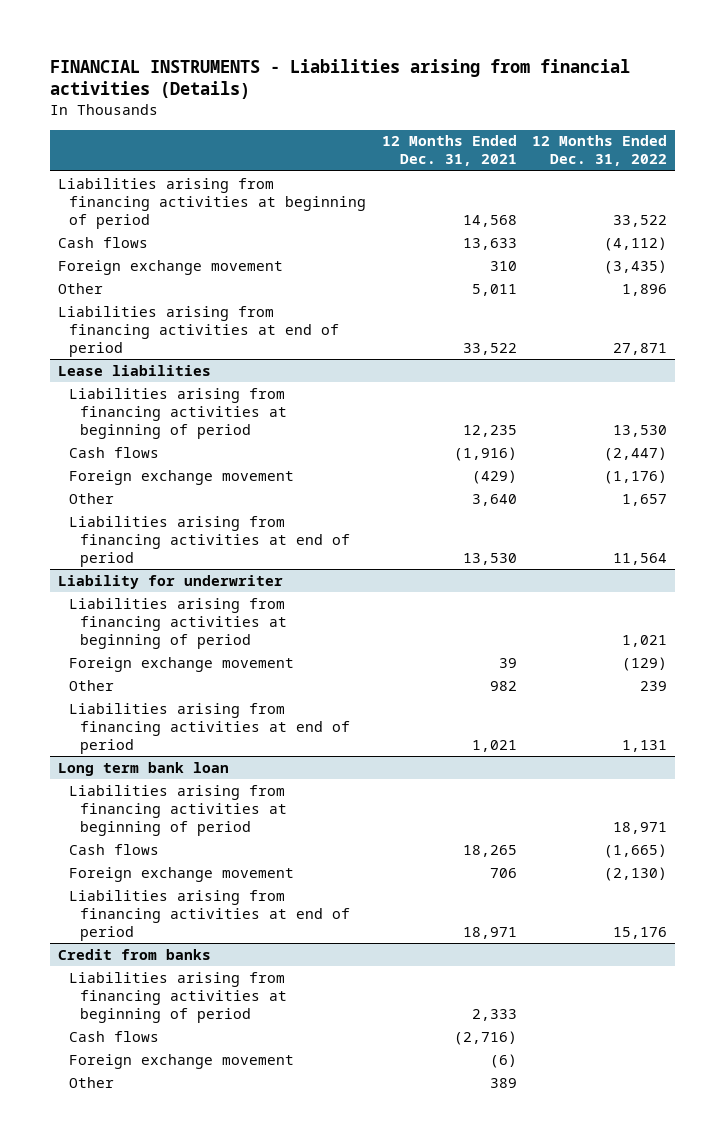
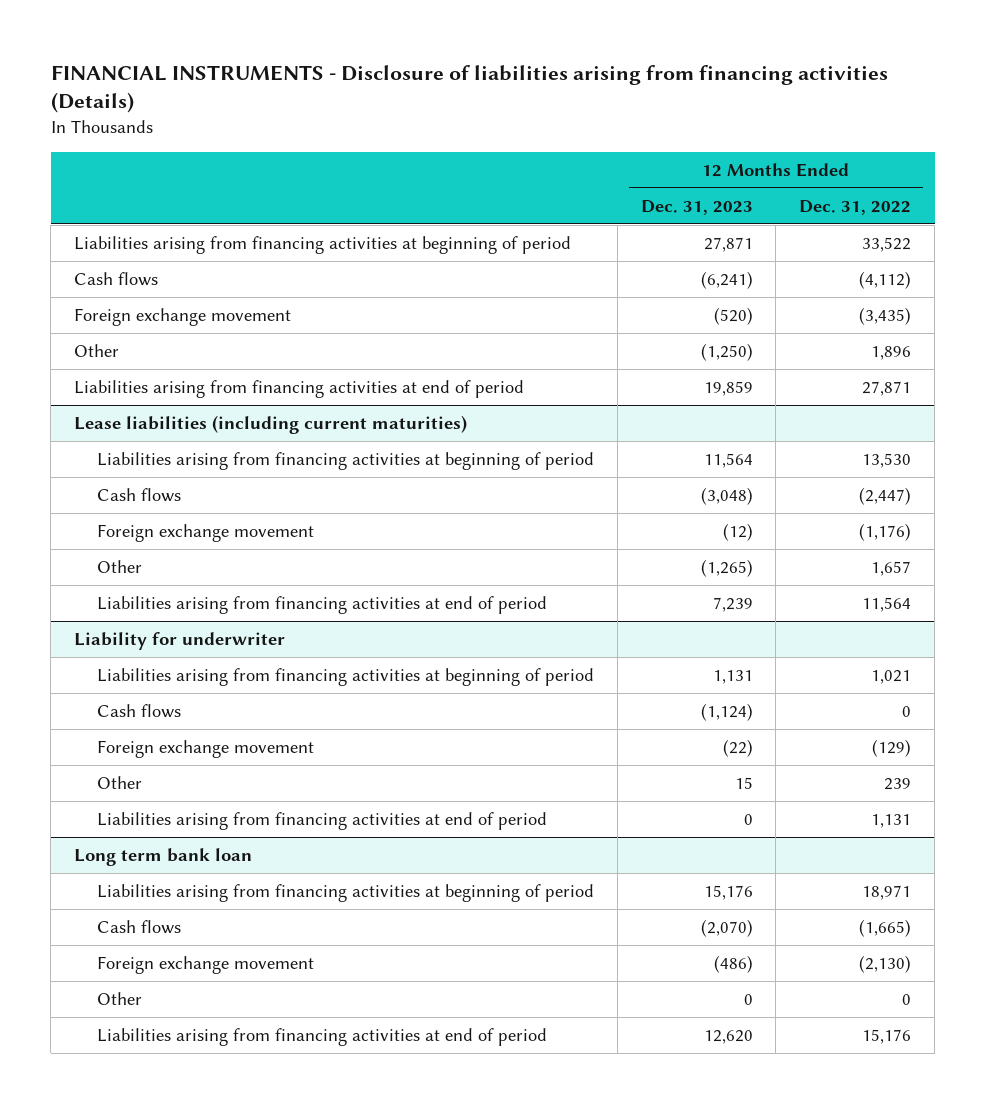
[49,58,630,100] FINANCIAL INSTRUMENTS - Liabilities arising from financial activities (Details) -> [50,64,888,114] FINANCIAL INSTRUMENTS - Disclosure of liabilities arising from financing activities (Details)
[381,135,517,167] 12 Months Ended Dec. 31, 2021 -> none
none -> [640,199,753,215] Dec. 31, 2023
[57,364,211,376] Lease liabilities -> [74,414,468,434] Lease liabilities (including current maturities)
none -> [97,703,182,718] Cash flows
none -> [97,991,143,1005] Other
[57,948,211,960] Credit from banks -> none
[69,971,288,1023] Liabilities arising from financing activities at beginning of period -> none
[69,1030,160,1042] Cash flows -> none
[69,1053,295,1069] Foreign exchange movement -> none
[69,1076,115,1088] Other -> none

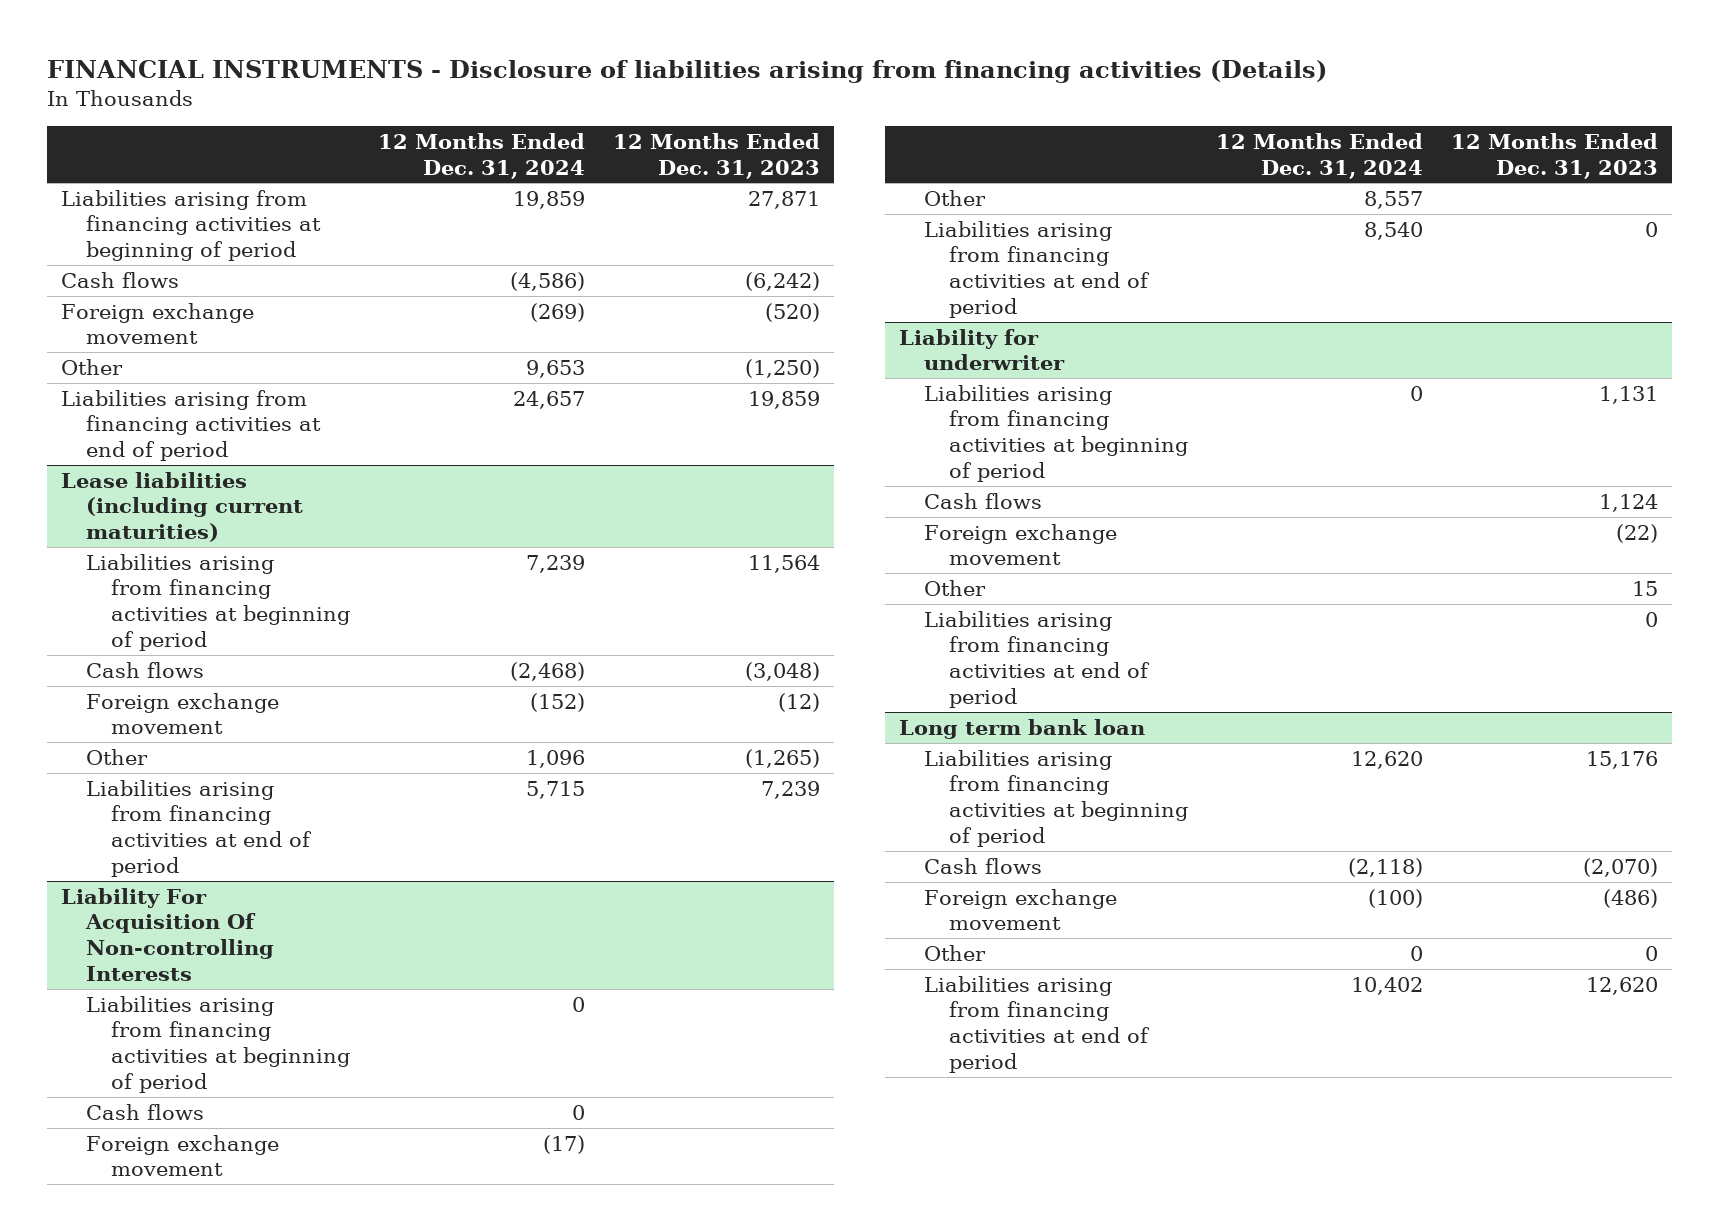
[799,199,912,215] Dec. 31, 2022 -> none
none -> [378,132,586,179] 12 Months Ended Dec. 31, 2024
[700,270,753,289] (6,241) -> [745,271,821,291] (6,242)
none -> [60,887,275,981] Liability For Acquisition Of Non-controlling Interests
none -> [86,995,351,1093] Liabilities arising from financing activities at beginning of period
none -> [86,1103,205,1120] Cash flows
none -> [86,1134,280,1177] Foreign exchange movement
none -> [923,189,986,206] Other
none -> [923,220,1150,318] Liabilities arising from financing activities at end of period
[700,702,753,721] (1,124) -> [1598,493,1658,512] 1,124

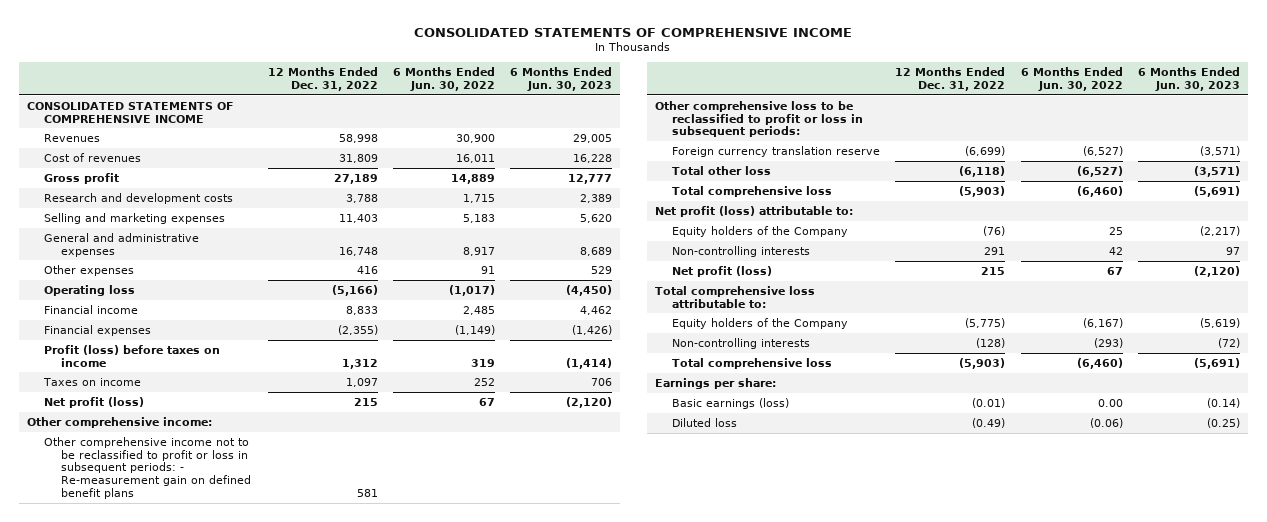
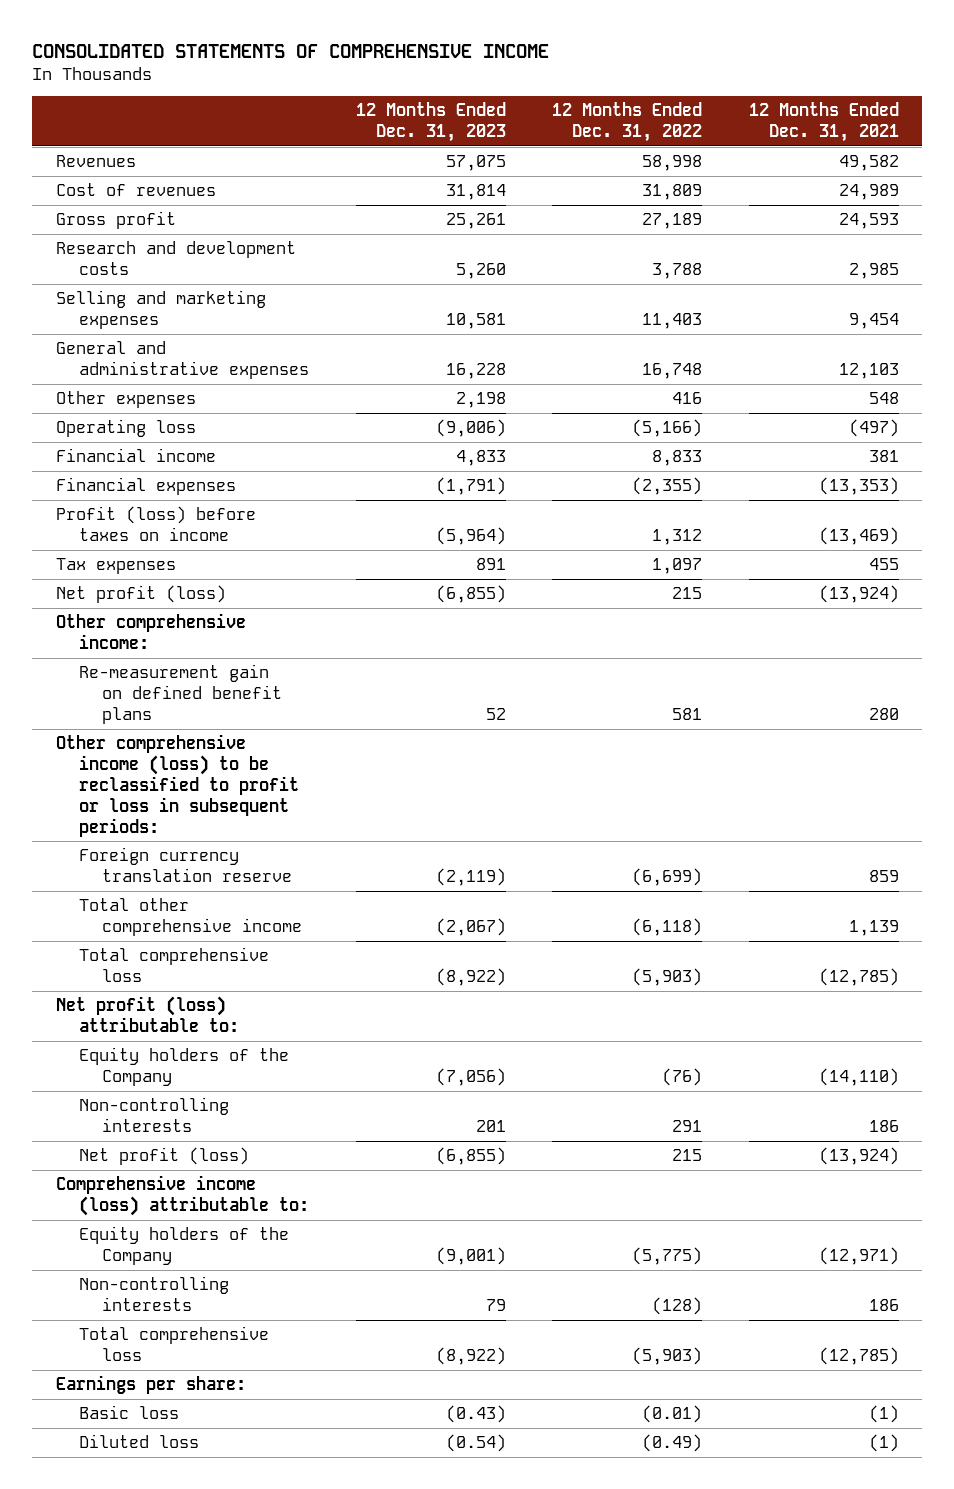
[392,67,495,92] 6 Months Ended Jun. 30, 2022 -> none
[510,67,613,92] 6 Months Ended Jun. 30, 2023 -> none
none -> [355,102,506,143] 12 Months Ended Dec. 31, 2023
none -> [748,102,899,143] 12 Months Ended Dec. 31, 2021
[27,101,235,123] CONSOLIDATED STATEMENTS OF COMPREHENSIVE INCOME -> none
[43,377,142,386] Taxes on income -> [55,558,176,575] Tax expenses
[44,436,252,499] Other comprehensive income not to be reclassified to profit or loss in subsequent periods: - Re-measurement gain on defined benefit plans -> [78,664,283,724] Re-measurement gain on defined benefit plans
[654,100,864,138] Other comprehensive loss to be reclassified to profit or loss in subsequent periods: -> [55,734,299,837] Other comprehensive income (loss) to be reclassified to profit or loss in subsequent periods:
[672,165,772,175] Total other loss -> [78,898,303,937] Total other comprehensive income
[654,285,815,308] Total comprehensive loss attributable to: -> [55,1175,309,1217] Comprehensive income (loss) attributable to:
[672,397,790,409] Basic earnings (loss) -> [78,1405,179,1420] Basic loss

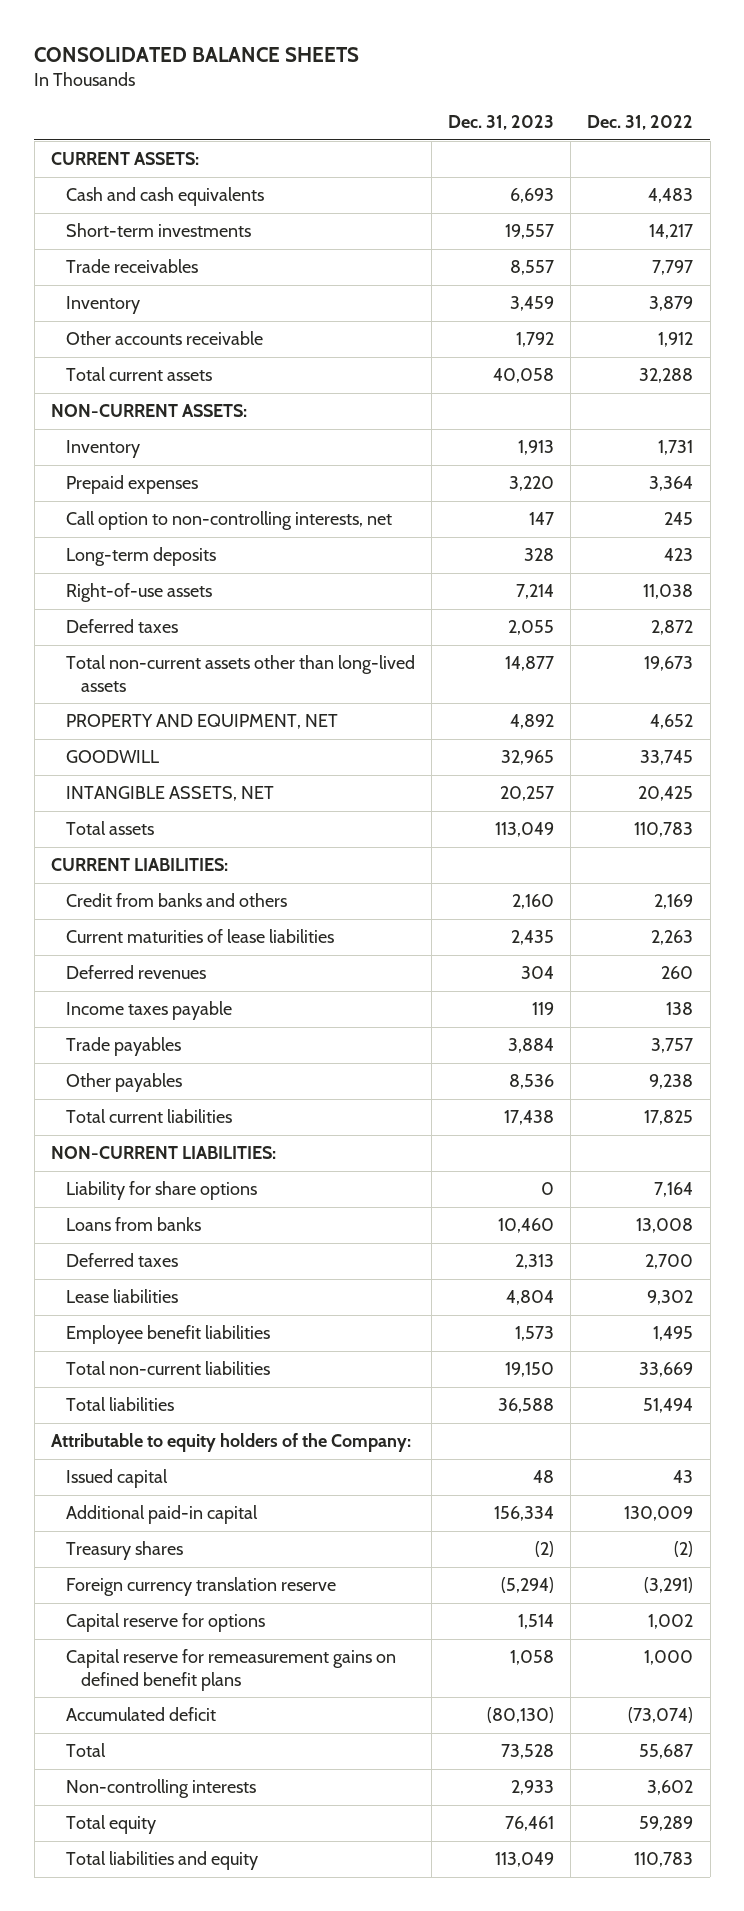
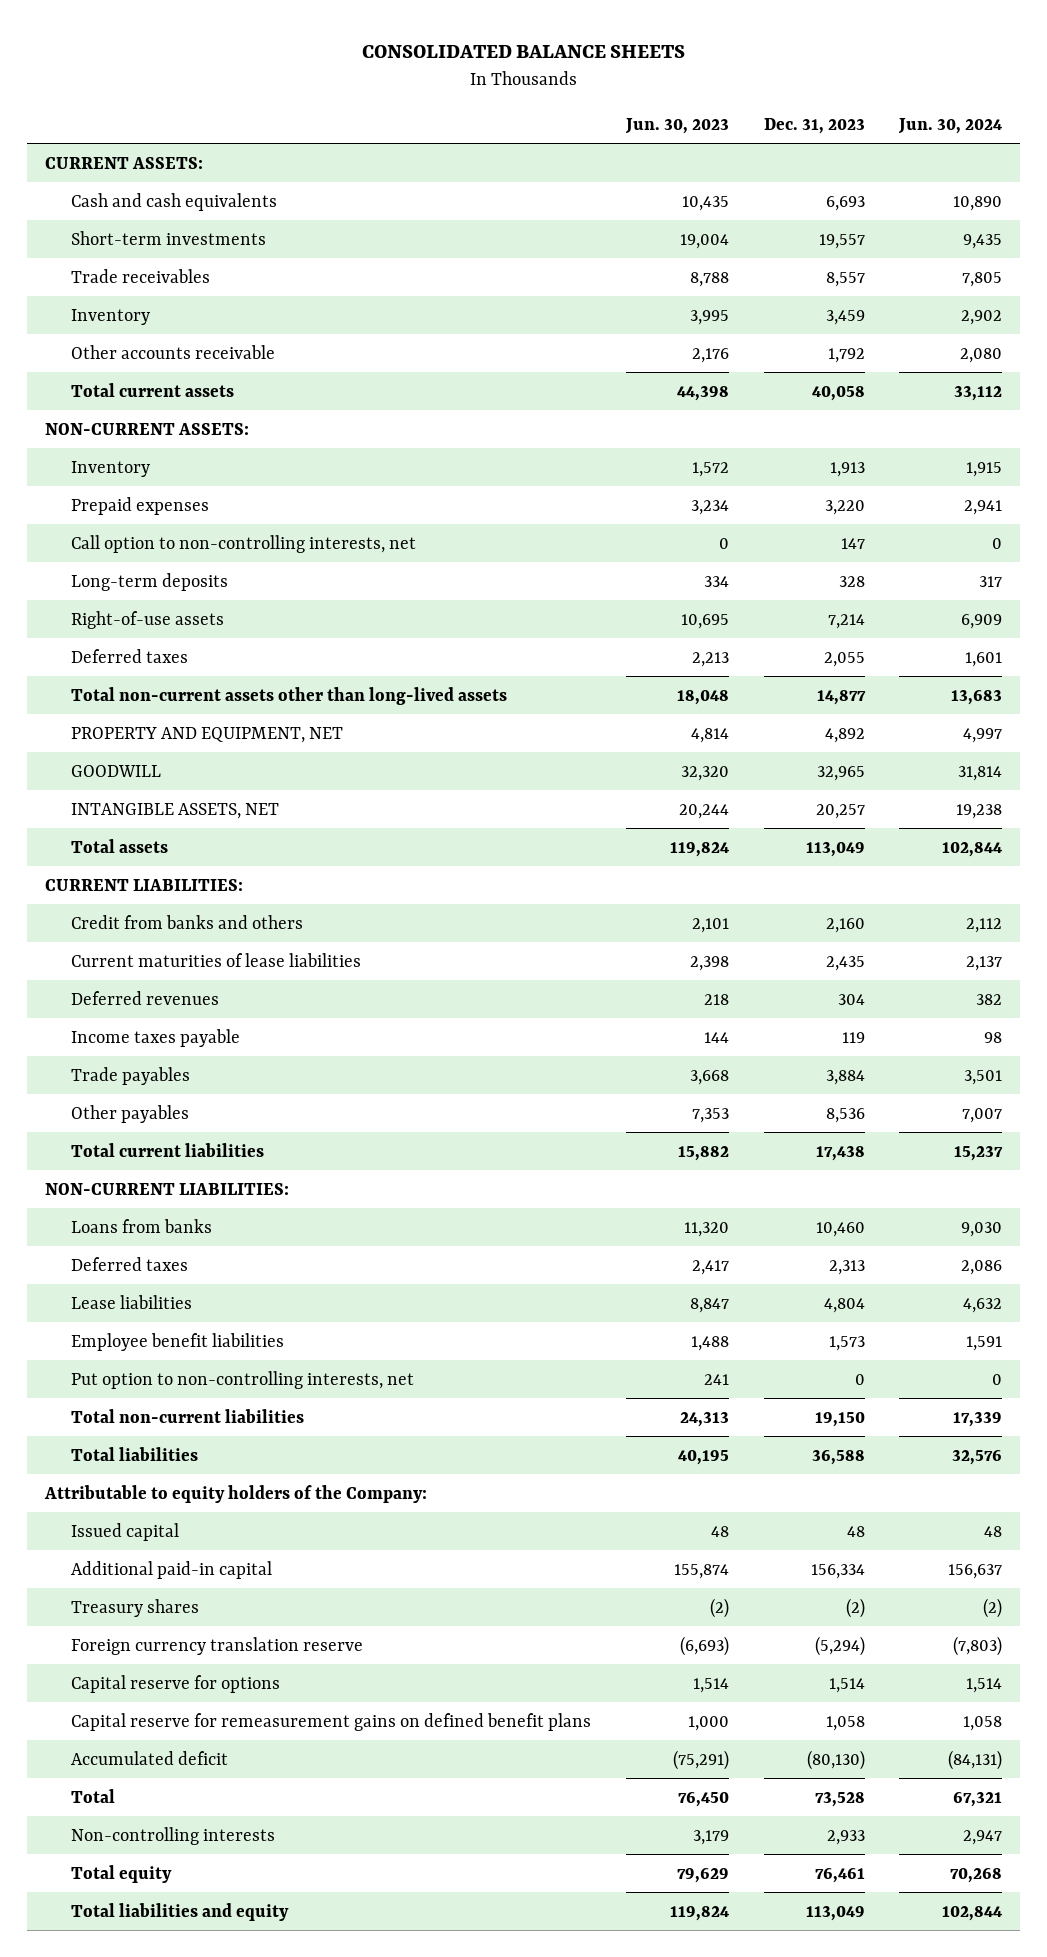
[587,115,694,131] Dec. 31, 2022 -> none
none -> [624,118,729,135] Jun. 30, 2023
none -> [898,118,1003,135] Jun. 30, 2024
[65,1181,257,1201] Liability for share options -> none
none -> [70,1370,414,1389] Put option to non-controlling interests, net

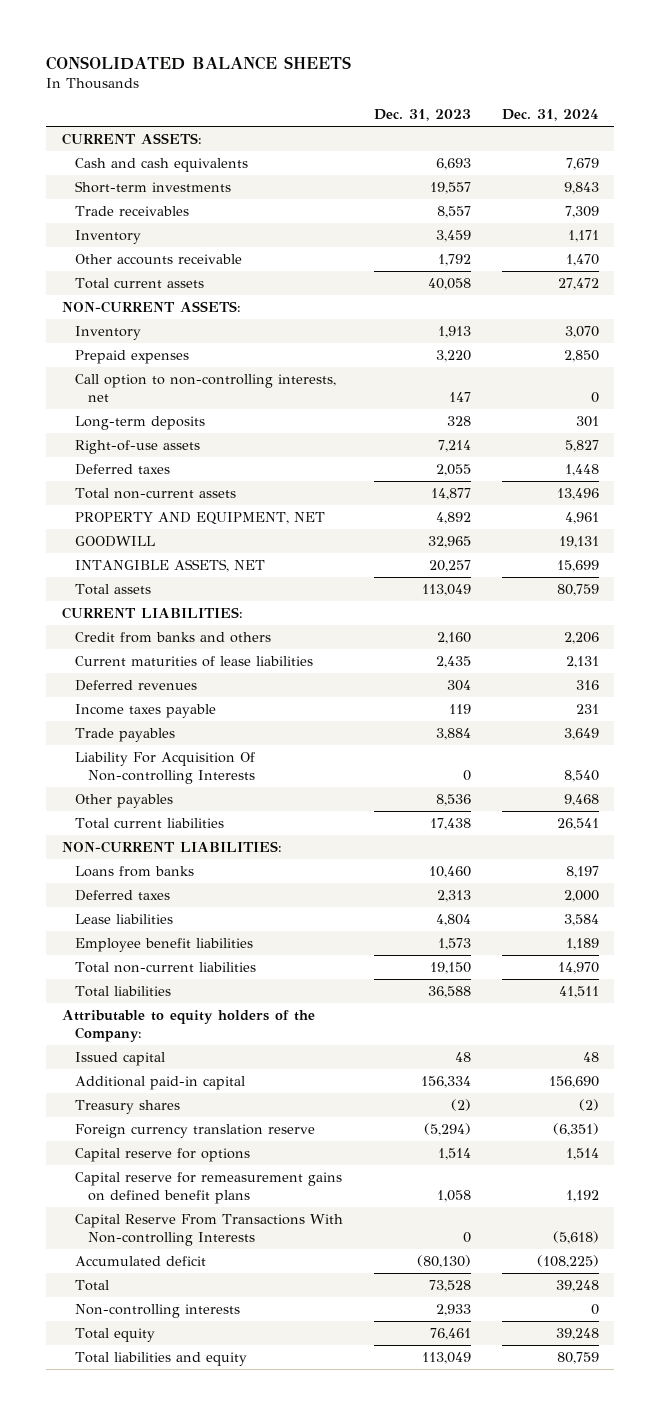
[624,118,729,135] Jun. 30, 2023 -> none
[898,118,1003,135] Jun. 30, 2024 -> none
none -> [501,109,599,122] Dec. 31, 2024
[70,686,507,705] Total non-current assets other than long-lived assets -> [74,487,236,499] Total non-current assets
none -> [74,751,255,785] Liability For Acquisition Of Non-controlling Interests
[70,1370,414,1389] Put option to non-controlling interests, net -> none
none -> [74,1213,343,1247] Capital Reserve From Transactions With Non-controlling Interests

